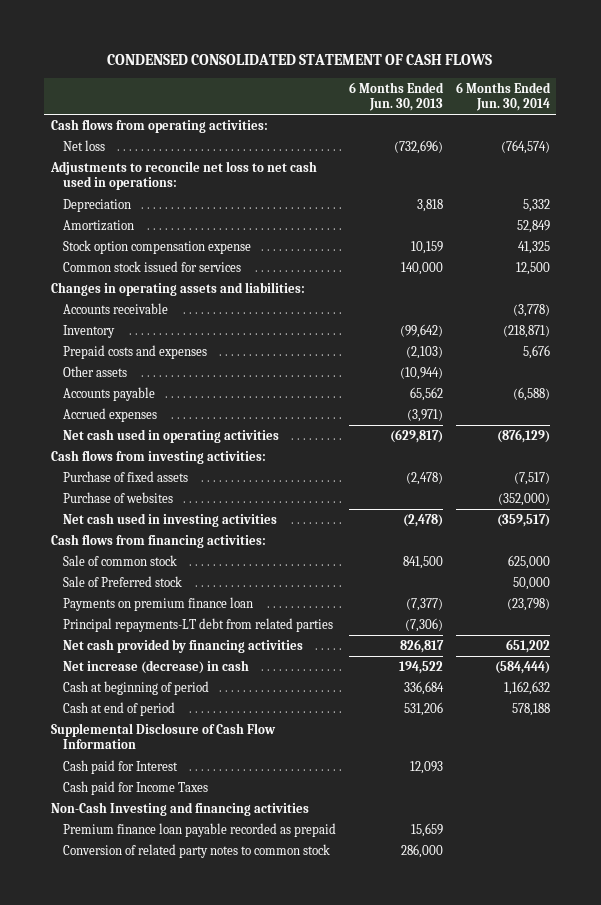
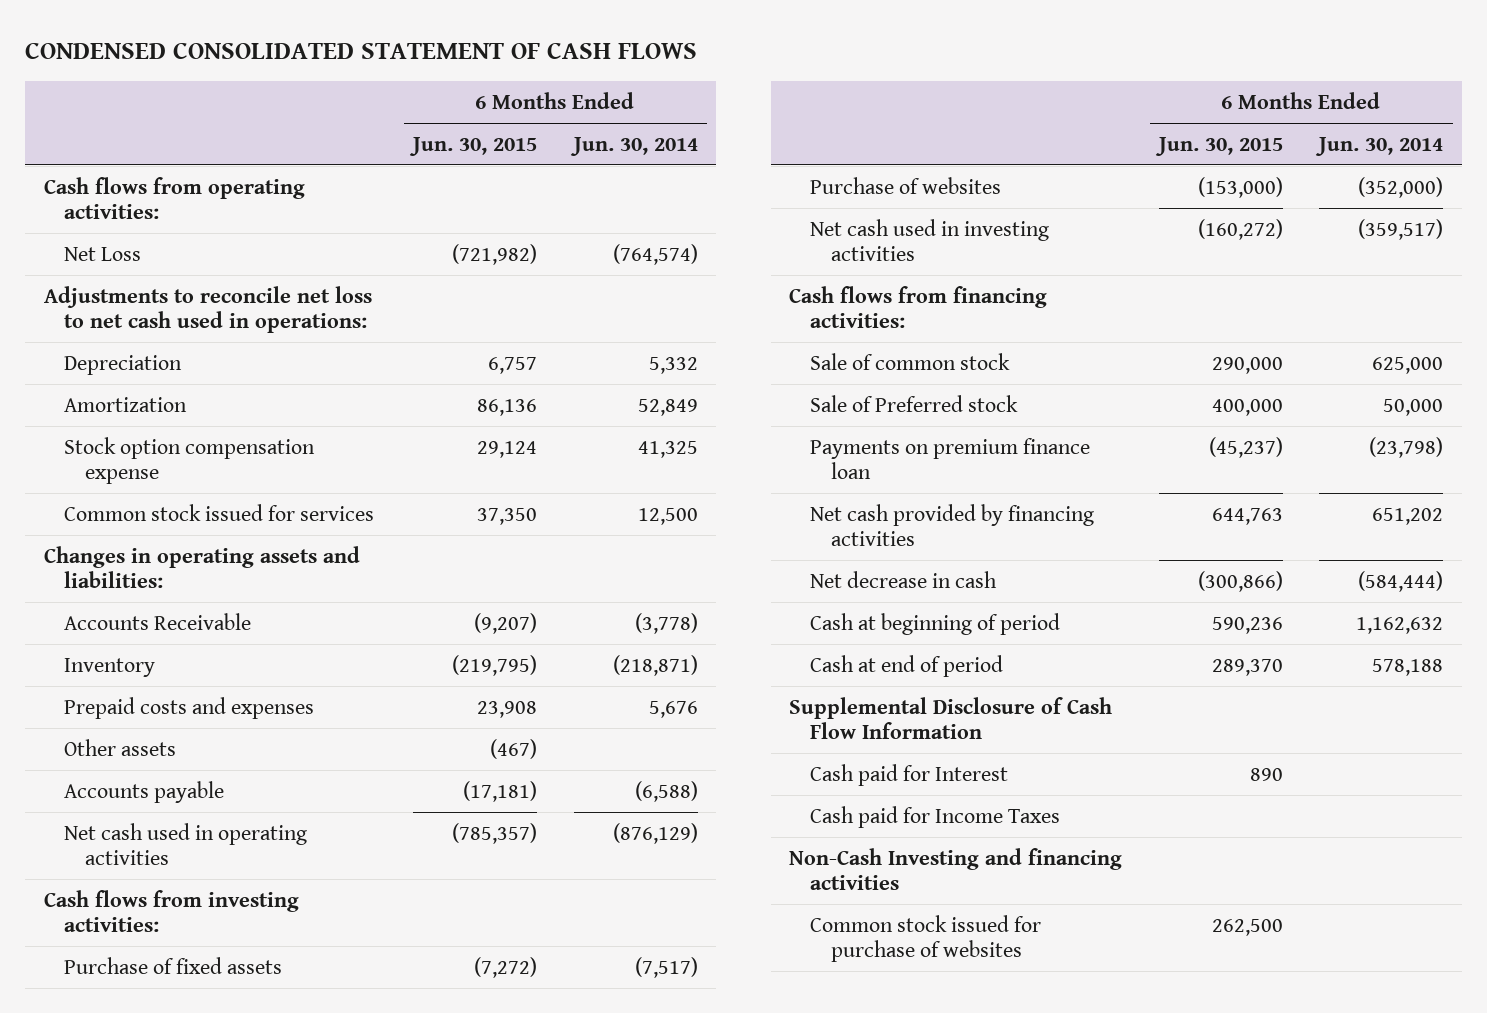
[348,81,444,112] 6 Months Ended Jun. 30, 2013 -> none
none -> [409,136,538,156] Jun. 30, 2015
[62,140,105,152] Net loss -> [64,246,142,261] Net Loss
[62,303,168,315] Accounts receivable -> [64,612,252,630] Accounts Receivable
[62,408,157,423] Accrued expenses -> none
[62,618,333,633] Principal repayments-LT debt from related parties -> none
[62,660,249,675] Net increase (decrease) in cash -> [809,570,997,588] Net decrease in cash
[62,823,336,838] Premium finance loan payable recorded as prepaid -> none
[62,844,330,859] Conversion of related party notes to common stock -> none
none -> [809,914,1041,963] Common stock issued for purchase of websites

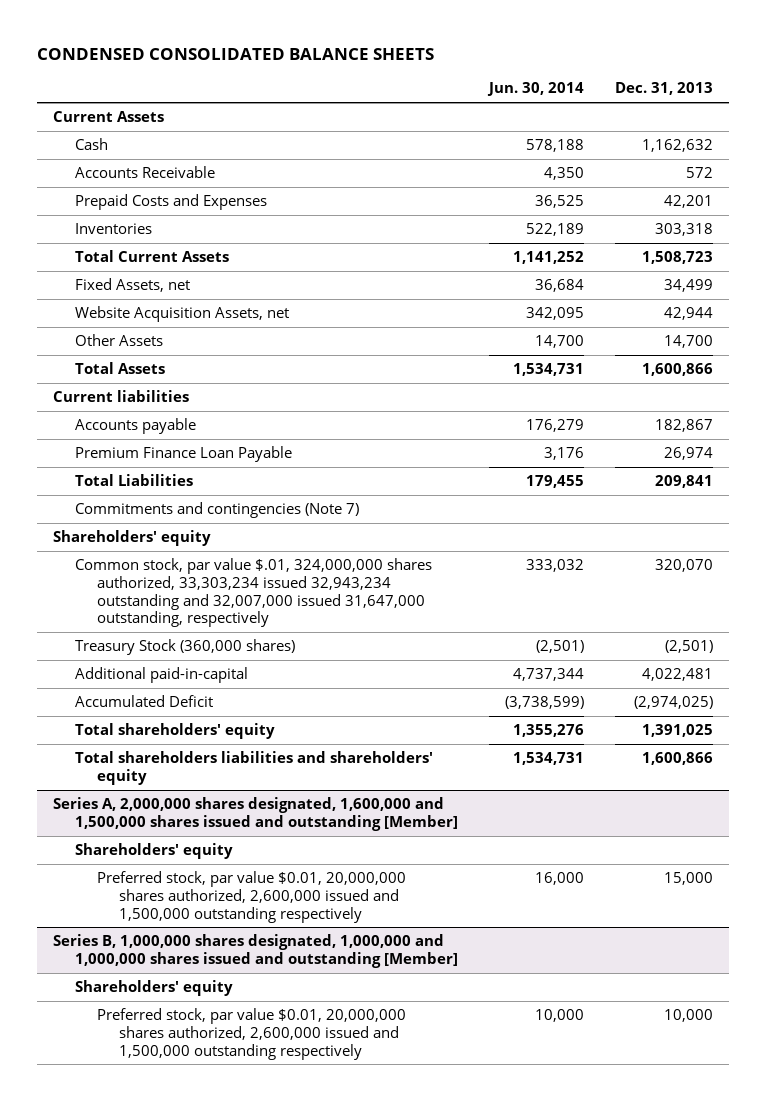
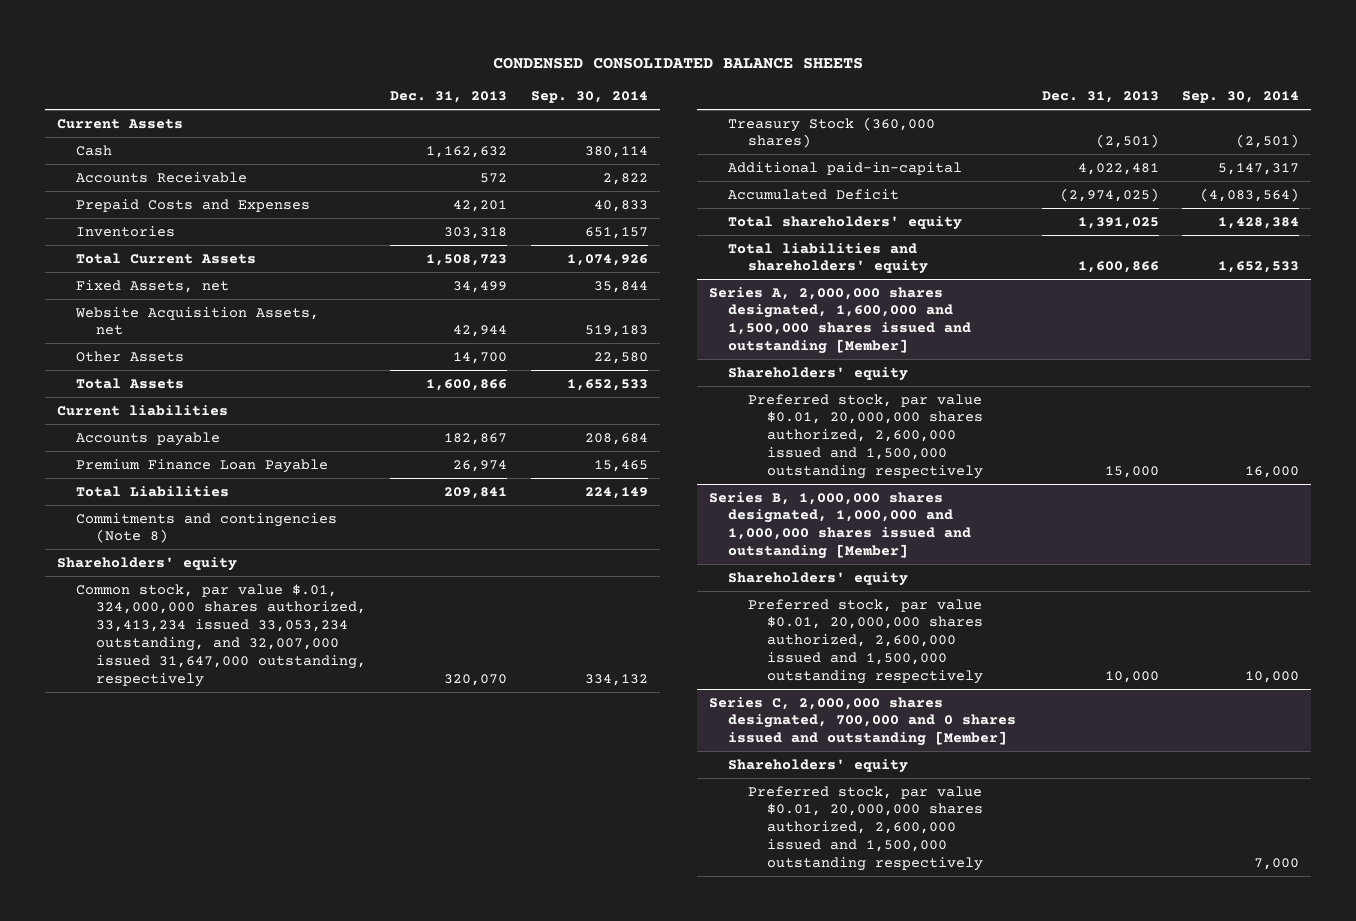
[487,82,585,97] Jun. 30, 2014 -> none
none -> [530,91,648,104] Sep. 30, 2014
[74,502,359,519] Commitments and contingencies (Note 7) -> [76,512,338,544] Commitments and contingencies (Note 8)
[74,558,432,628] Common stock, par value $.01, 324,000,000 shares authorized, 33,303,234 issued 32,943,234 outstanding and 32,007,000 issued 31,647,000 outstanding, respectively -> [76,583,366,687] Common stock, par value $.01, 324,000,000 shares authorized, 33,413,234 issued 33,053,234 outstanding, and 32,007,000 issued 31,647,000 outstanding, respectively
[74,751,433,785] Total shareholders liabilities and shareholders' equity -> [728,242,928,275] Total liabilities and shareholders' equity
none -> [708,696,1017,747] Series C, 2,000,000 shares designated, 700,000 and 0 shares issued and outstanding [Member]
none -> [728,758,909,773] Shareholders' equity
none -> [747,785,984,871] Preferred stock, par value $0.01, 20,000,000 shares authorized, 2,600,000 issued and 1,500,000 outstanding respectively

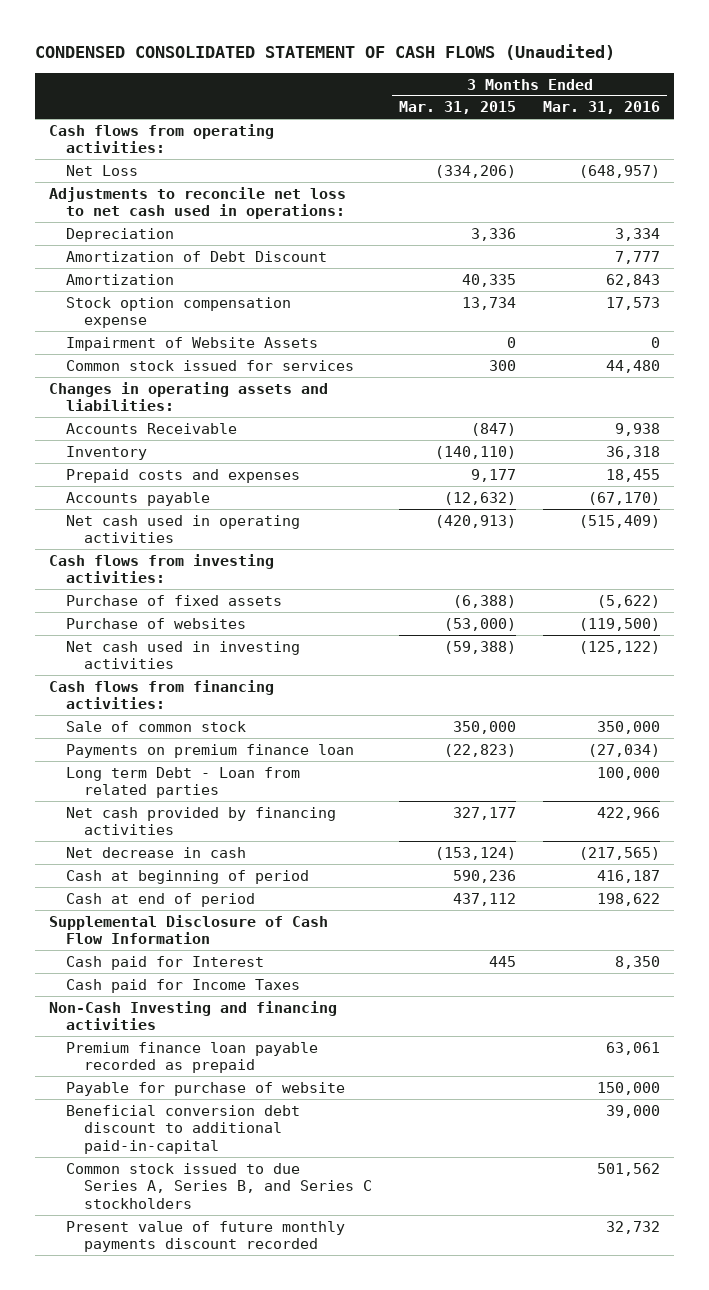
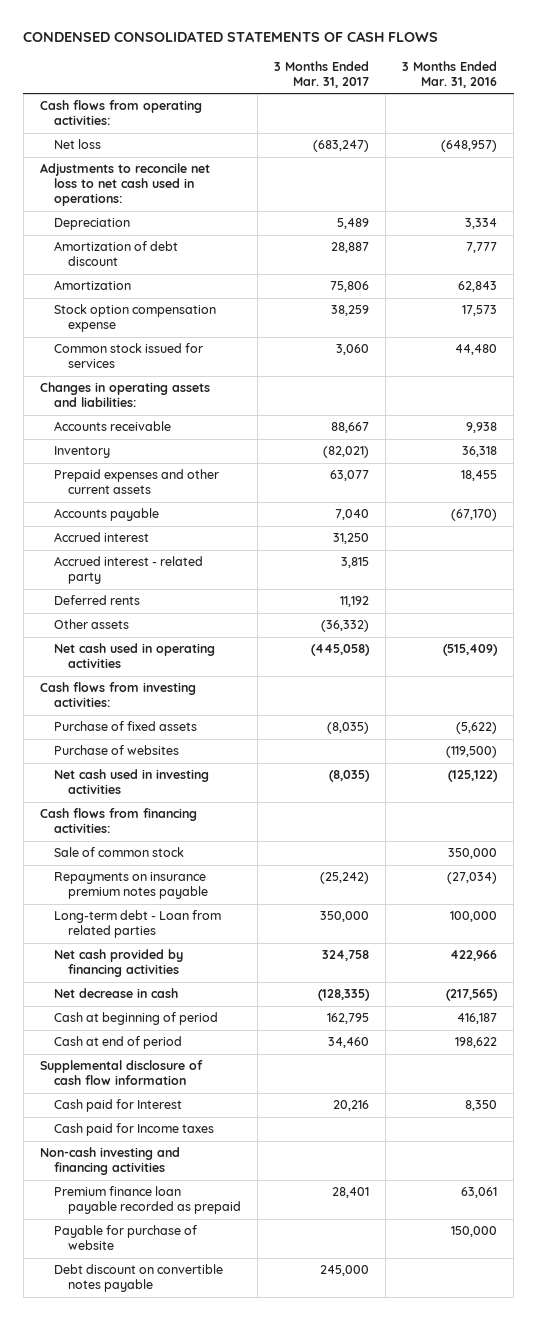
[35,44,616,61] CONDENSED CONSOLIDATED STATEMENT OF CASH FLOWS (Unaudited) -> [23,31,439,43] CONDENSED CONSOLIDATED STATEMENTS OF CASH FLOWS
[399,101,517,115] Mar. 31, 2015 -> none
none -> [274,61,370,88] 3 Months Ended Mar. 31, 2017
[66,164,139,176] Net Loss -> [53,139,101,150] Net loss
[66,250,328,262] Amortization of Debt Discount -> [53,241,178,267] Amortization of debt discount
[66,336,319,351] Impairment of Website Assets -> none
[66,422,238,434] Accounts Receivable -> [53,421,171,432] Accounts receivable
[66,468,301,483] Prepaid costs and expenses -> [53,469,219,495] Prepaid expenses and other current assets
none -> [53,532,149,543] Accrued interest
none -> [53,556,203,585] Accrued interest - related party
none -> [53,595,140,606] Deferred rents
none -> [53,619,129,630] Other assets
[66,743,355,758] Payments on premium finance loan -> [53,872,209,900] Repayments on insurance premium notes payable
[66,766,301,799] Long term Debt - Loan from related parties -> [53,910,221,939] Long-term debt - Loan from related parties
[48,914,328,945] Supplemental Disclosure of Cash Flow Information -> [39,1060,203,1086] Supplemental disclosure of cash flow information
[66,978,301,993] Cash paid for Income Taxes -> [53,1123,214,1137] Cash paid for Income taxes
[48,1000,337,1031] Non-Cash Investing and financing activities -> [39,1147,180,1176] Non-cash investing and financing activities
[66,1104,301,1154] Beneficial conversion debt discount to additional paid-in-capital -> none
[66,1162,372,1209] Common stock issued to due Series A, Series B, and Series C stockholders -> none
[66,1220,346,1253] Present value of future monthly payments discount recorded -> none
none -> [53,1264,223,1293] Debt discount on convertible notes payable

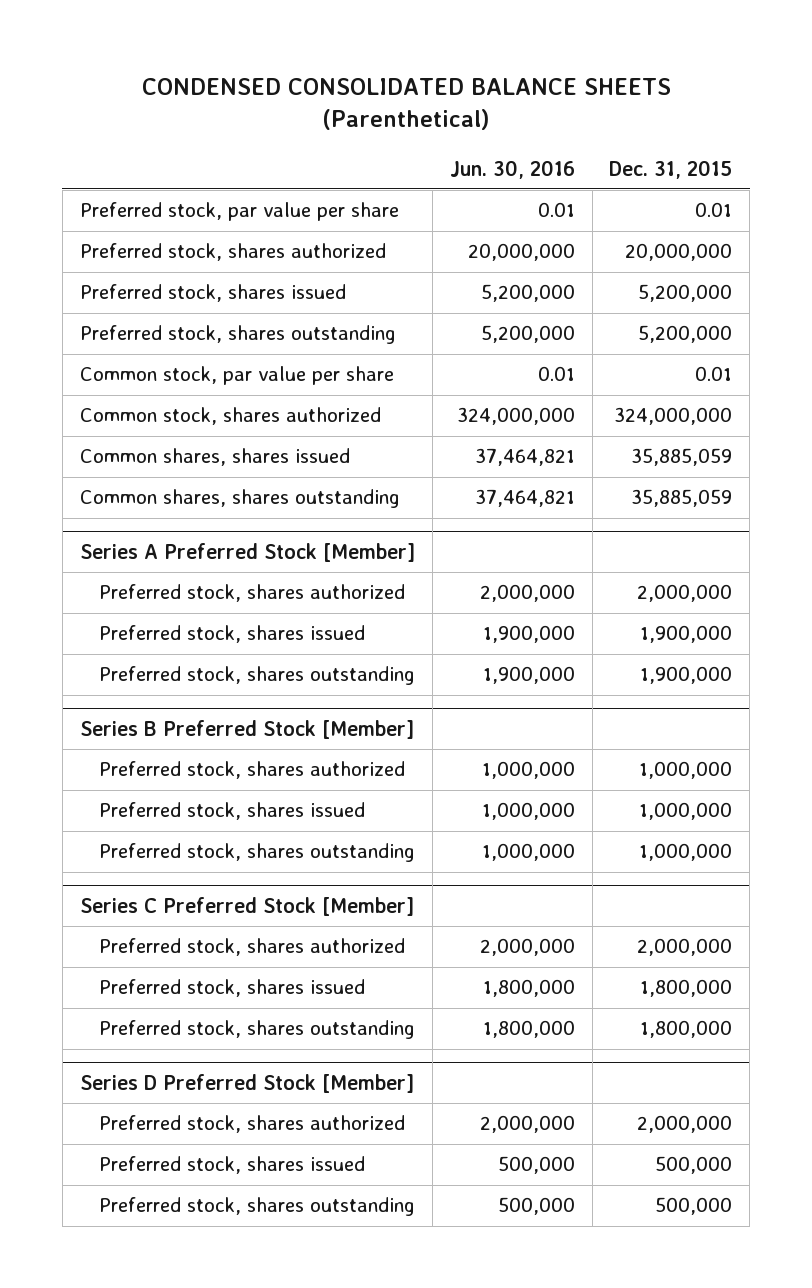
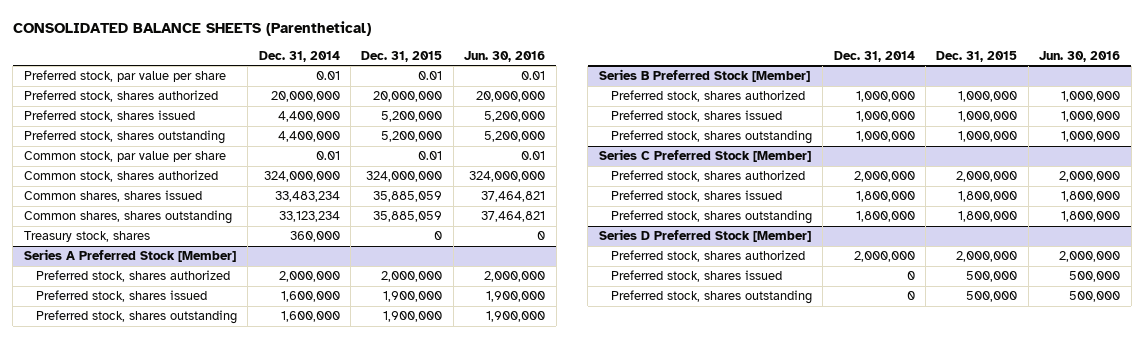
[142,77,672,131] CONDENSED CONSOLIDATED BALANCE SHEETS (Parenthetical) -> [12,20,371,36] CONSOLIDATED BALANCE SHEETS (Parenthetical)
none -> [258,50,340,62] Dec. 31, 2014
none -> [23,231,150,243] Treasury stock, shares

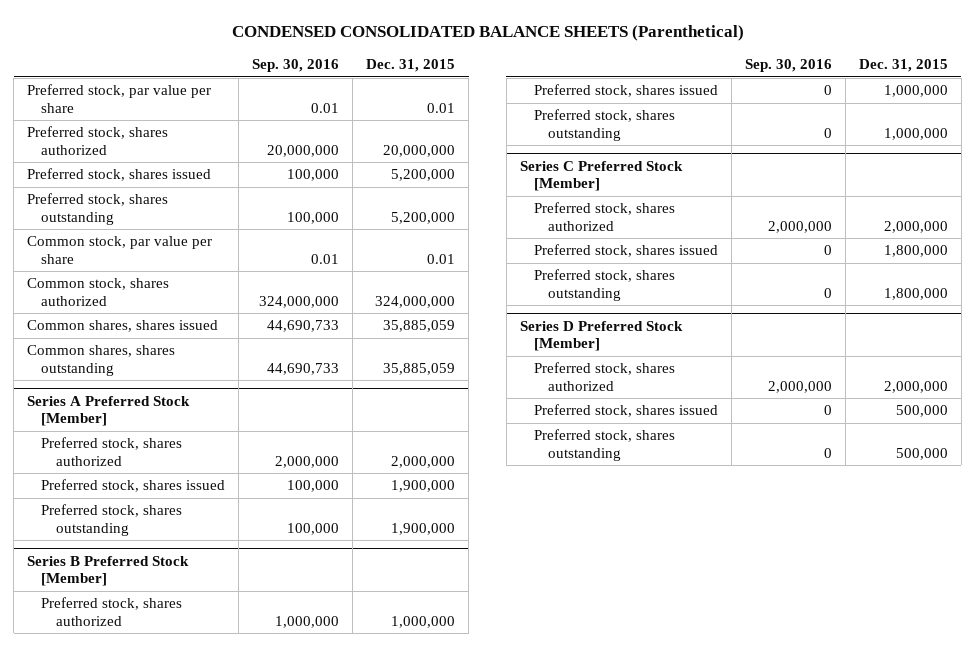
[12,20,371,36] CONSOLIDATED BALANCE SHEETS (Parenthetical) -> [231,24,744,41] CONDENSED CONSOLIDATED BALANCE SHEETS (Parenthetical)
[258,50,340,62] Dec. 31, 2014 -> none
[464,50,546,62] Jun. 30, 2016 -> none
none -> [252,58,340,72] Sep. 30, 2016
[23,231,150,243] Treasury stock, shares -> none

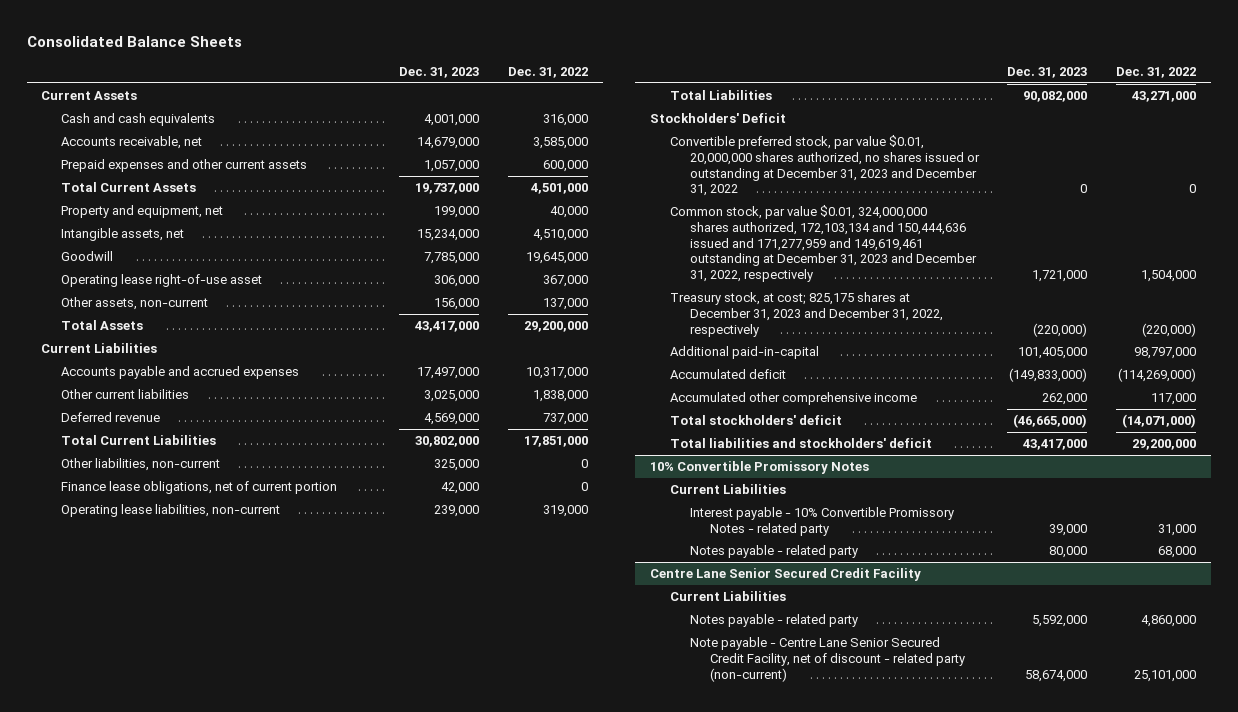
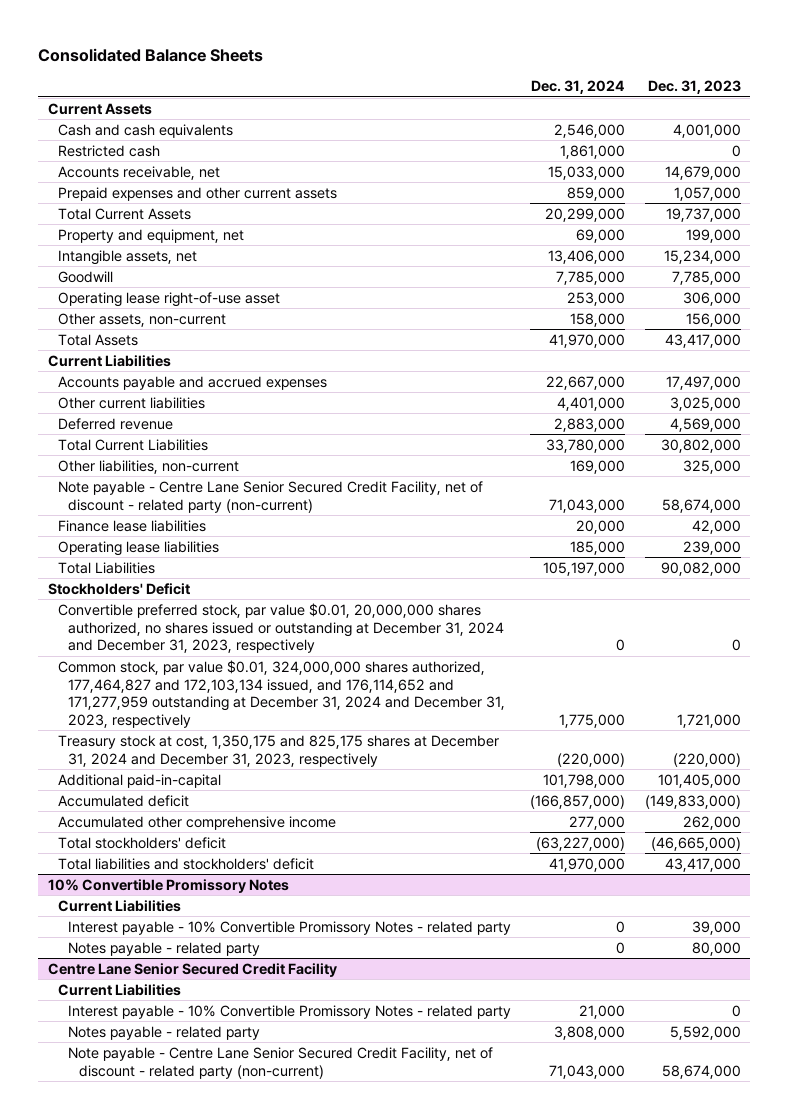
[508,66,589,78] Dec. 31, 2022 -> none
none -> [531,80,626,95] Dec. 31, 2024
none -> [57,144,160,157] Restricted cash
none -> [57,480,483,513] Note payable - Centre Lane Senior Secured Credit Facility, net of discount - related party (non-current)
[61,480,338,494] Finance lease obligations, net of current portion -> [57,519,206,532] Finance lease liabilities
[61,503,281,517] Operating lease liabilities, non-current -> [57,540,219,556] Operating lease liabilities
[669,134,980,197] Convertible preferred stock, par value $0.01, 20,000,000 shares authorized, no shares issued or outstanding at December 31, 2023 and December 31, 2022 -> [57,602,505,654] Convertible preferred stock, par value $0.01, 20,000,000 shares authorized, no shares issued or outstanding at December 31, 2024 and December 31, 2023, respectively
[669,204,977,283] Common stock, par value $0.01, 324,000,000 shares authorized, 172,103,134 and 150,444,636 issued and 171,277,959 and 149,619,461 outstanding at December 31, 2023 and December 31, 2022, respectively -> [57,659,506,729] Common stock, par value $0.01, 324,000,000 shares authorized, 177,464,827 and 172,103,134 issued, and 176,114,652 and 171,277,959 outstanding at December 31, 2024 and December 31, 2023, respectively
[669,291,943,337] Treasury stock, at cost; 825,175 shares at December 31, 2023 and December 31, 2022, respectively -> [57,734,499,767] Treasury stock at cost, 1,350,175 and 825,175 shares at December 31, 2024 and December 31, 2023, respectively
none -> [68,1004,512,1019] Interest payable - 10% Convertible Promissory Notes - related party

